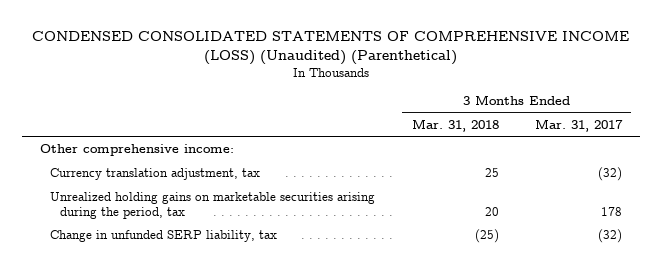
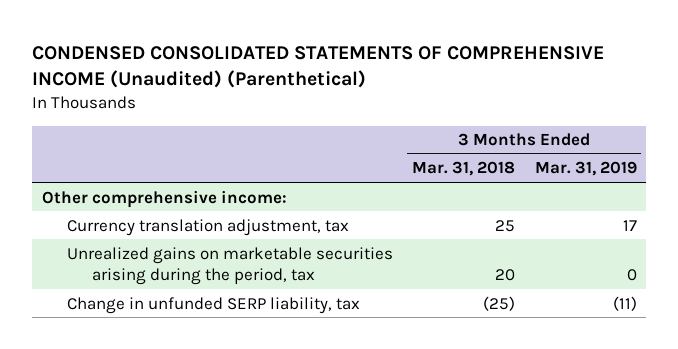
[31,30,629,66] CONDENSED CONSOLIDATED STATEMENTS OF COMPREHENSIVE INCOME (LOSS) (Unaudited) (Parenthetical) -> [32,45,605,89] CONDENSED CONSOLIDATED STATEMENTS OF COMPREHENSIVE INCOME (Unaudited) (Parenthetical)
[534,118,623,132] Mar. 31, 2017 -> none
none -> [534,161,637,177] Mar. 31, 2019
[50,192,376,219] Unrealized holding gains on marketable securities arising during the period, tax -> [66,246,393,286] Unrealized gains on marketable securities arising during the period, tax

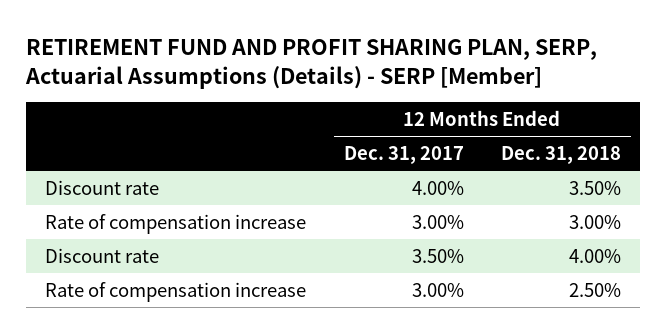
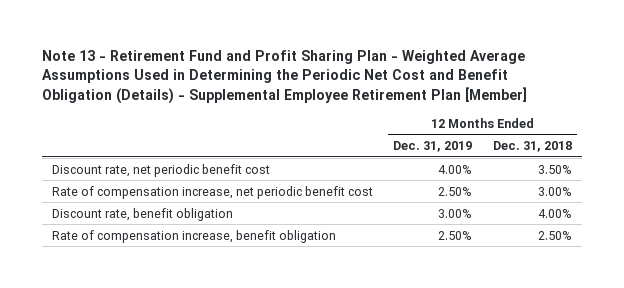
[25,38,598,89] RETIREMENT FUND AND PROFIT SHARING PLAN, SERP, Actuarial Assumptions (Details) - SERP [Member] -> [42,50,528,104] Note 13 - Retirement Fund and Profit Sharing Plan - Weighted Average Assumptions Used in Determining the Periodic Net Cost and Benefit Obligation (Details) - Supplemental Employee Retirement Plan [Member]
[343,145,464,164] Dec. 31, 2017 -> none
none -> [393,140,473,152] Dec. 31, 2019
[44,179,159,195] Discount rate -> [52,163,271,177] Discount rate, net periodic benefit cost
[44,213,306,234] Rate of compensation increase -> [52,185,374,199] Rate of compensation increase, net periodic benefit cost
[44,247,159,263] Discount rate -> [52,207,234,221] Discount rate, benefit obligation
[44,281,306,302] Rate of compensation increase -> [52,229,337,243] Rate of compensation increase, benefit obligation

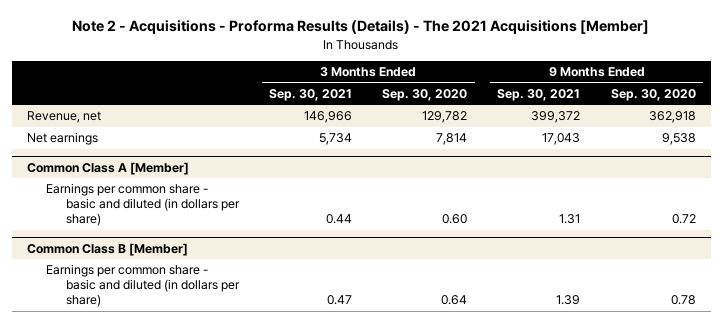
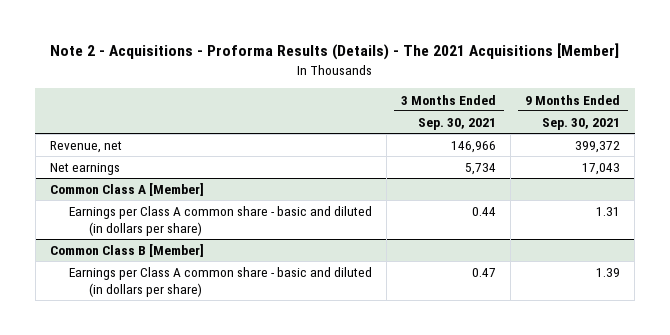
[382,89,468,102] Sep. 30, 2020 -> none
[610,89,696,102] Sep. 30, 2020 -> none
[46,183,240,227] Earnings per common share - basic and diluted (in dollars per share) -> [69,206,373,237] Earnings per Class A common share - basic and diluted (in dollars per share)
[46,264,240,308] Earnings per common share - basic and diluted (in dollars per share) -> [69,267,373,298] Earnings per Class A common share - basic and diluted (in dollars per share)

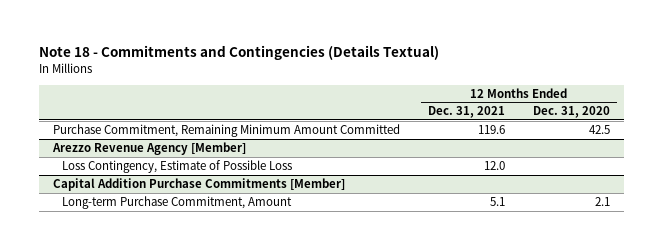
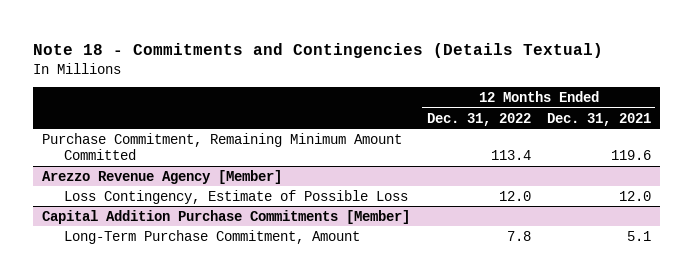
[533,106,611,119] Dec. 31, 2020 -> none
none -> [426,112,531,126] Dec. 31, 2022
[62,196,293,210] Long-term Purchase Commitment, Amount -> [63,229,360,244] Long-Term Purchase Commitment, Amount

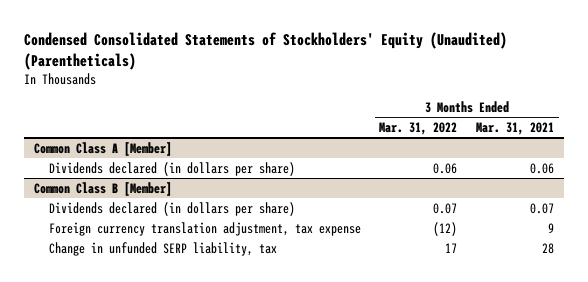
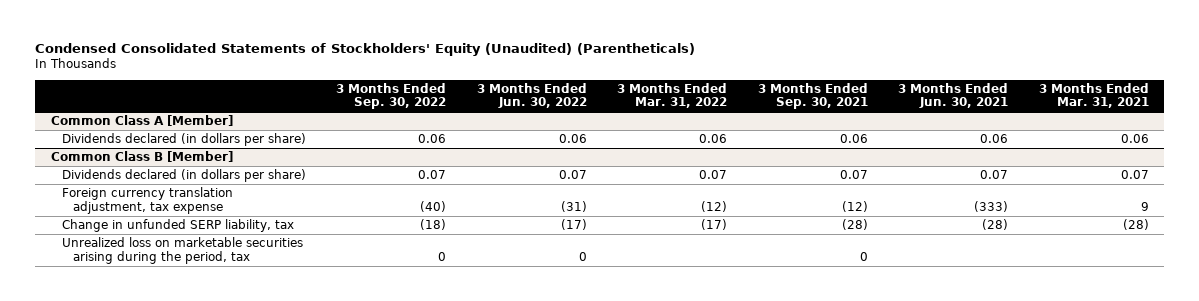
none -> [336,83,447,110] 3 Months Ended Sep. 30, 2022
none -> [476,83,587,109] 3 Months Ended Jun. 30, 2022
none -> [757,83,868,110] 3 Months Ended Sep. 30, 2021
none -> [898,83,1009,109] 3 Months Ended Jun. 30, 2021
[445,242,458,253] 17 -> [701,219,728,231] (17)
[542,242,555,254] 28 -> [1122,219,1149,231] (28)
none -> [61,237,303,264] Unrealized loss on marketable securities arising during the period, tax

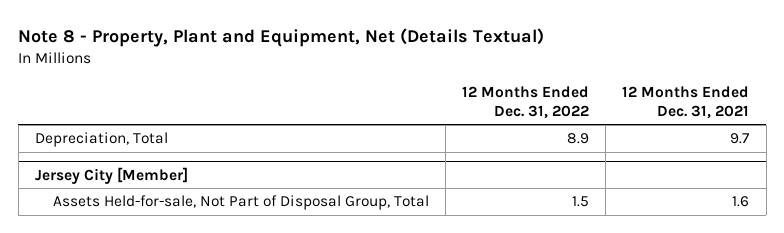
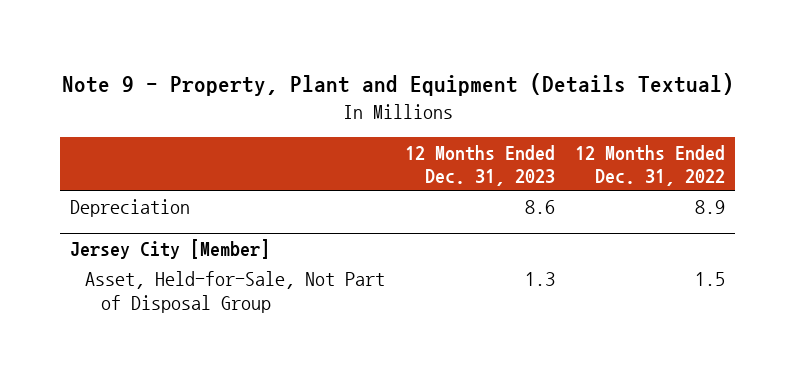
[18,28,545,48] Note 8 - Property, Plant and Equipment, Net (Details Textual) -> [61,72,734,96] Note 9 - Property, Plant and Equipment (Details Textual)
[622,85,750,119] 12 Months Ended Dec. 31, 2021 -> none
none -> [405,144,556,187] 12 Months Ended Dec. 31, 2023
[34,132,168,148] Depreciation, Total -> [70,199,191,218] Depreciation
[52,195,429,211] Assets Held-for-sale, Not Part of Disposal Group, Total -> [85,271,386,314] Asset, Held-for-Sale, Not Part of Disposal Group

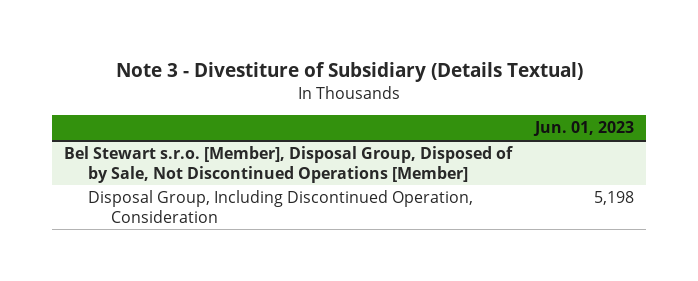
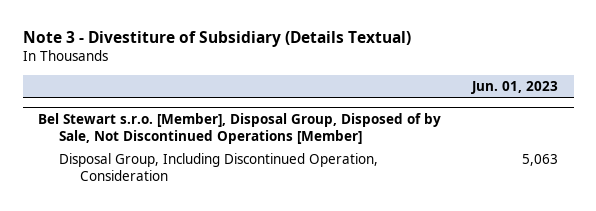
[594,191,635,206] 5,198 -> [522,154,559,167] 5,063

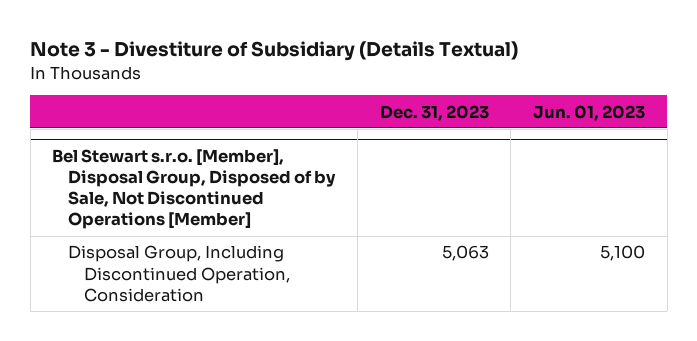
none -> [379,104,489,121] Dec. 31, 2023
[522,154,559,167] 5,063 -> [600,245,646,262] 5,100

